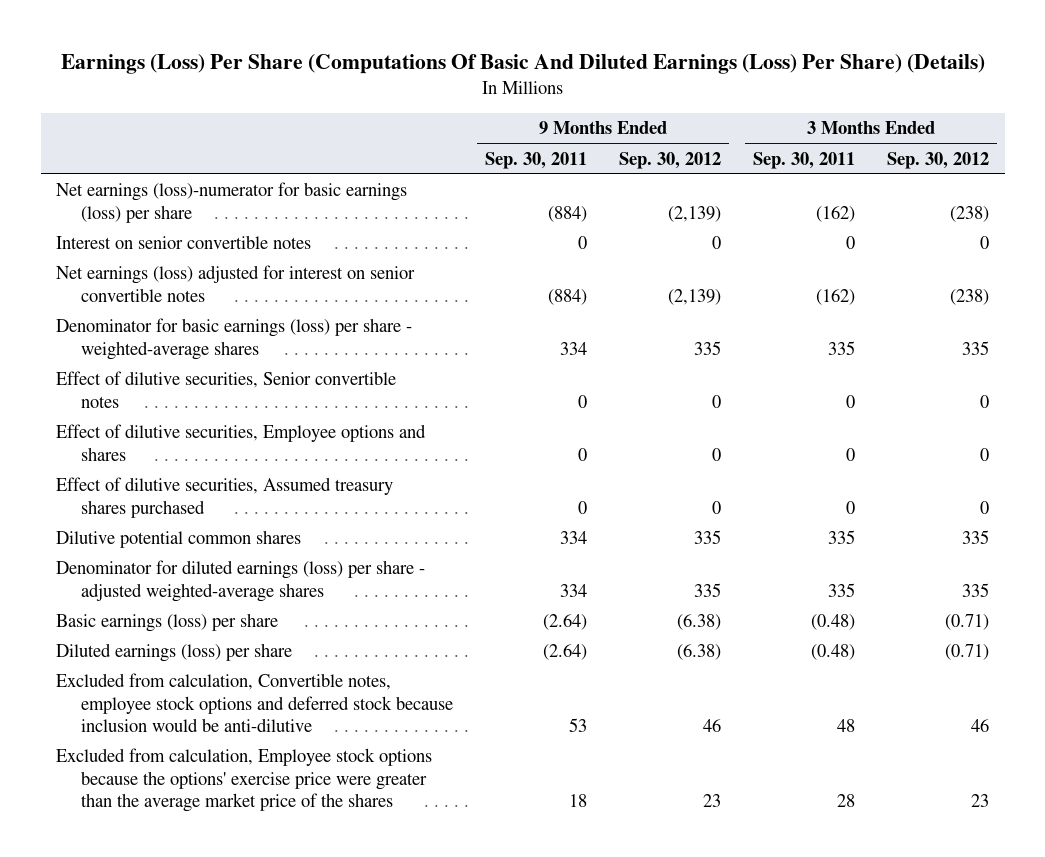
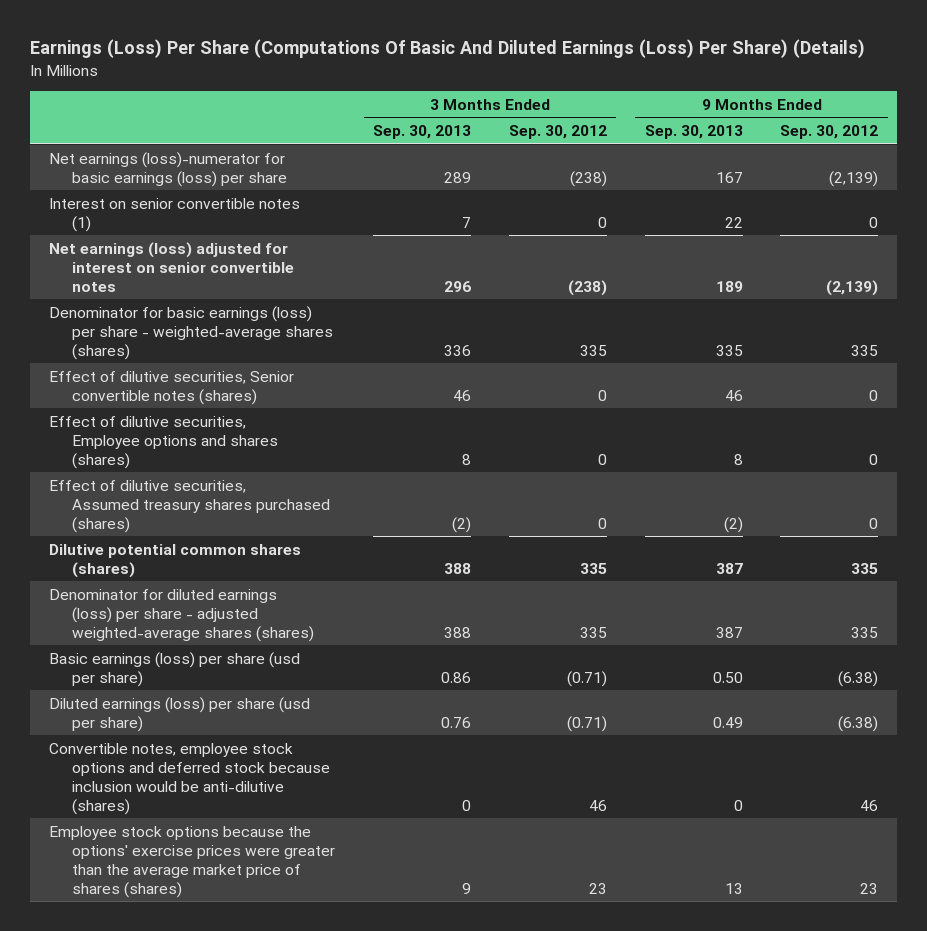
[484,151,587,169] Sep. 30, 2011 -> none
[752,151,855,169] Sep. 30, 2011 -> none
none -> [372,125,471,140] Sep. 30, 2013
none -> [644,125,743,140] Sep. 30, 2013
[56,235,312,250] Interest on senior convertible notes -> [48,197,300,232] Interest on senior convertible notes (1)
[56,318,413,360] Denominator for basic earnings (loss) per share - weighted-average shares -> [48,305,334,360] Denominator for basic earnings (loss) per share - weighted-average shares (shares)
[56,371,397,408] Effect of dilutive securities, Senior convertible notes -> [48,370,294,405] Effect of dilutive securities, Senior convertible notes (shares)
[56,424,427,461] Effect of dilutive securities, Employee options and shares -> [48,415,279,469] Effect of dilutive securities, Employee options and shares (shares)
[56,477,394,518] Effect of dilutive securities, Assumed treasury shares purchased -> [48,479,331,533] Effect of dilutive securities, Assumed treasury shares purchased (shares)
[56,530,302,549] Dilutive potential common shares -> [48,543,301,578] Dilutive potential common shares (shares)
[56,560,426,602] Denominator for diluted earnings (loss) per share - adjusted weighted-average shares -> [48,588,315,642] Denominator for diluted earnings (loss) per share - adjusted weighted-average shares (shares)
[56,613,279,633] Basic earnings (loss) per share -> [48,651,300,687] Basic earnings (loss) per share (usd per share)
[56,643,293,663] Diluted earnings (loss) per share -> [48,696,310,732] Diluted earnings (loss) per share (usd per share)
[56,673,453,732] Excluded from calculation, Convertible notes, employee stock options and deferred stock because inclusion would be anti-dilutive -> [48,742,331,815] Convertible notes, employee stock options and deferred stock because inclusion would be anti-dilutive (shares)
[56,748,433,812] Excluded from calculation, Employee stock options because the options' exercise price were greater than the average market price of the shares -> [48,825,336,898] Employee stock options because the options' exercise prices were greater than the average market price of shares (shares)

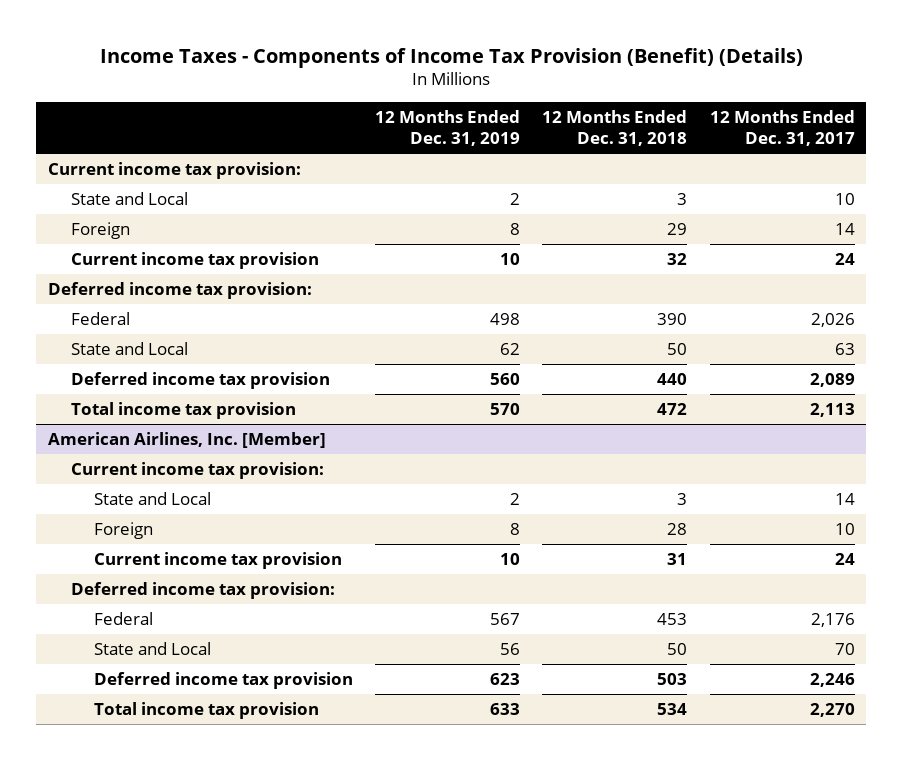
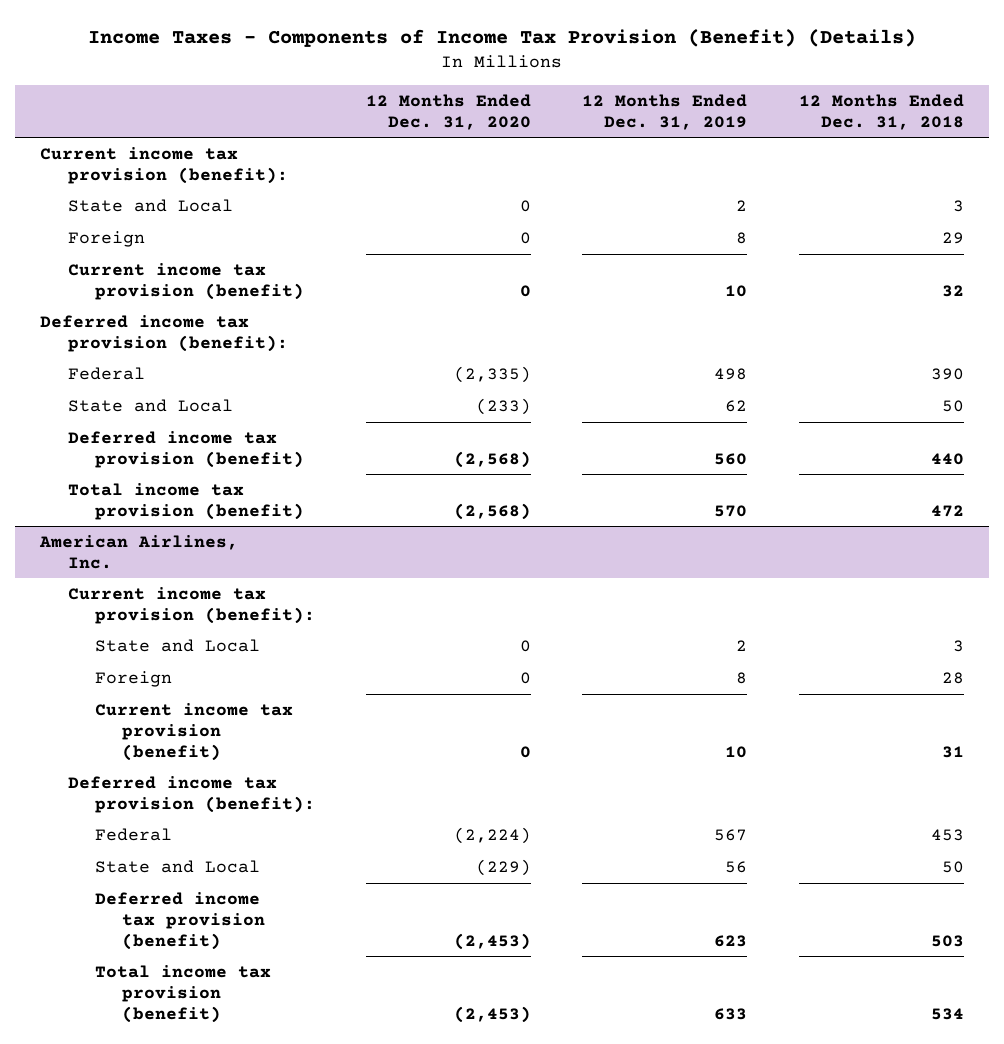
[709,109,855,147] 12 Months Ended Dec. 31, 2017 -> none
none -> [366,94,532,130] 12 Months Ended Dec. 31, 2020
[47,161,301,179] Current income tax provision: -> [40,147,288,184] Current income tax provision (benefit):
[70,251,319,269] Current income tax provision -> [67,263,304,300] Current income tax provision (benefit)
[47,281,312,299] Deferred income tax provision: -> [40,315,288,352] Deferred income tax provision (benefit):
[70,371,330,389] Deferred income tax provision -> [67,431,304,468] Deferred income tax provision (benefit)
[70,401,296,419] Total income tax provision -> [67,483,304,520] Total income tax provision (benefit)
[47,431,326,448] American Airlines, Inc. [Member] -> [39,535,239,569] American Airlines, Inc.
[70,461,324,479] Current income tax provision: -> [67,587,315,624] Current income tax provision (benefit):
[93,551,342,569] Current income tax provision -> [94,703,293,761] Current income tax provision (benefit)
[70,581,335,599] Deferred income tax provision: -> [67,776,315,813] Deferred income tax provision (benefit):
[93,671,353,689] Deferred income tax provision -> [94,892,266,950] Deferred income tax provision (benefit)
[93,701,319,719] Total income tax provision -> [94,965,271,1023] Total income tax provision (benefit)

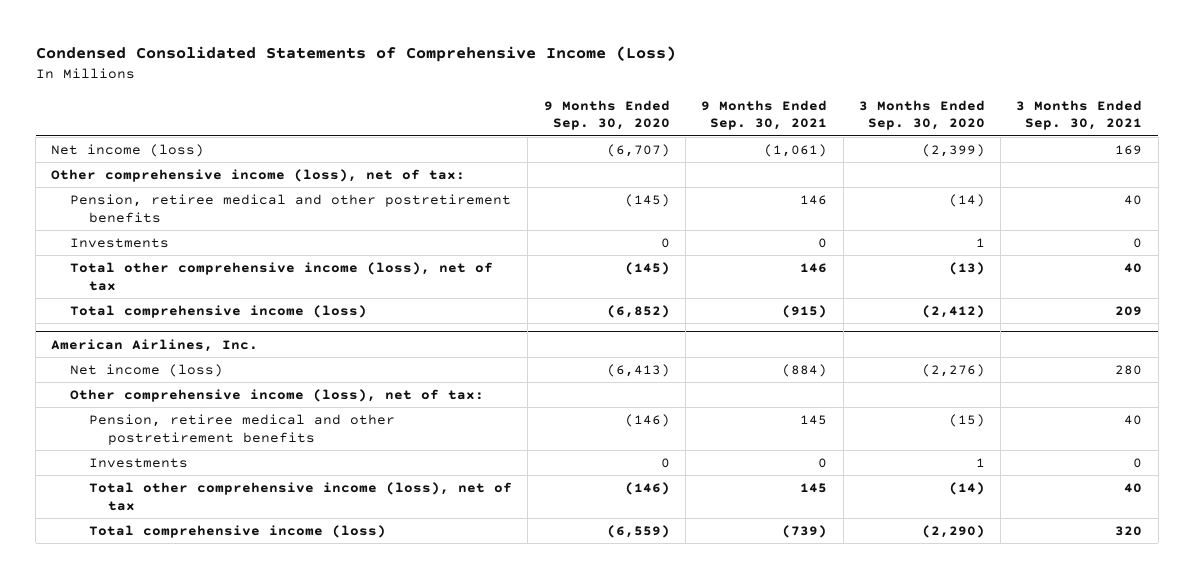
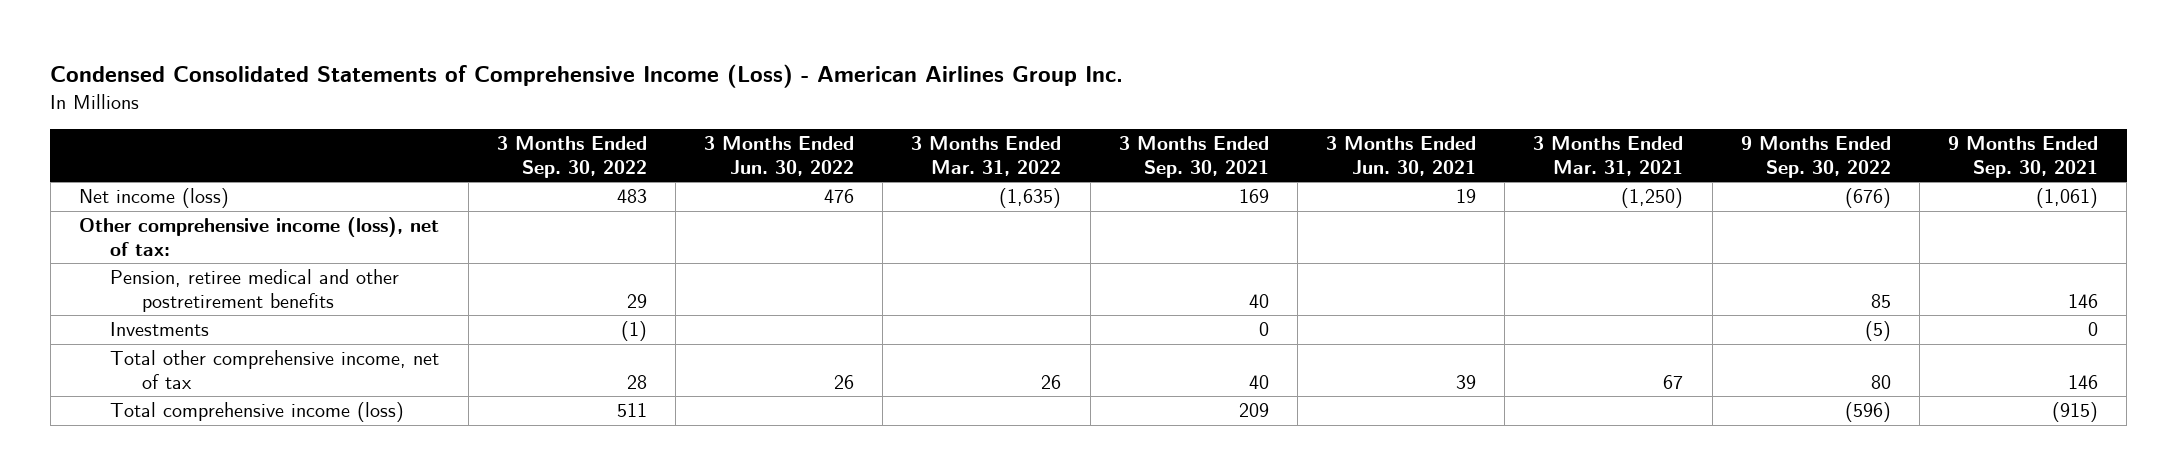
[35,46,676,63] Condensed Consolidated Statements of Comprehensive Income (Loss) -> [50,63,1124,88] Condensed Consolidated Statements of Comprehensive Income (Loss) - American Airlines Group Inc.
[543,99,670,131] 9 Months Ended Sep. 30, 2020 -> none
[858,99,985,131] 3 Months Ended Sep. 30, 2020 -> none
none -> [496,136,647,178] 3 Months Ended Sep. 30, 2022
none -> [704,136,855,176] 3 Months Ended Jun. 30, 2022
none -> [911,136,1062,176] 3 Months Ended Mar. 31, 2022
none -> [1326,136,1477,176] 3 Months Ended Jun. 30, 2021
none -> [1533,136,1684,176] 3 Months Ended Mar. 31, 2021
none -> [1740,136,1891,178] 9 Months Ended Sep. 30, 2022
[70,261,494,291] Total other comprehensive income (loss), net of tax -> [110,350,440,390] Total other comprehensive income, net of tax
[51,338,259,352] American Airlines, Inc. -> none
[70,363,224,377] Net income (loss) -> none
[70,388,485,402] Other comprehensive income (loss), net of tax: -> none
[88,413,395,445] Pension, retiree medical and other postretirement benefits -> none
[88,457,188,468] Investments -> none
[88,481,512,511] Total other comprehensive income (loss), net of tax -> none
[88,524,386,538] Total comprehensive income (loss) -> none

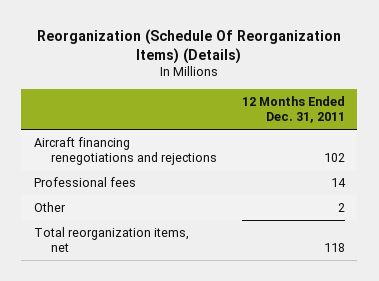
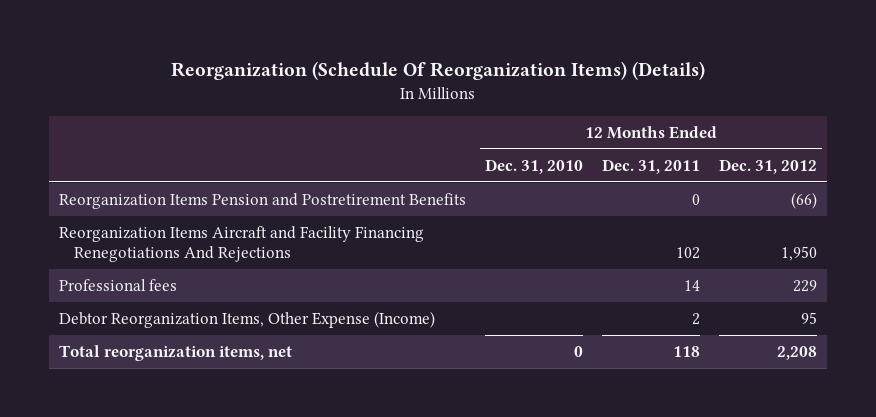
none -> [485,158,584,174] Dec. 31, 2010
none -> [719,158,818,174] Dec. 31, 2012
none -> [58,193,466,210] Reorganization Items Pension and Postretirement Benefits
[33,136,218,166] Aircraft financing renegotiations and rejections -> [58,226,424,263] Reorganization Items Aircraft and Facility Financing Renegotiations And Rejections
[33,201,66,212] Other -> [58,311,435,329] Debtor Reorganization Items, Other Expense (Income)

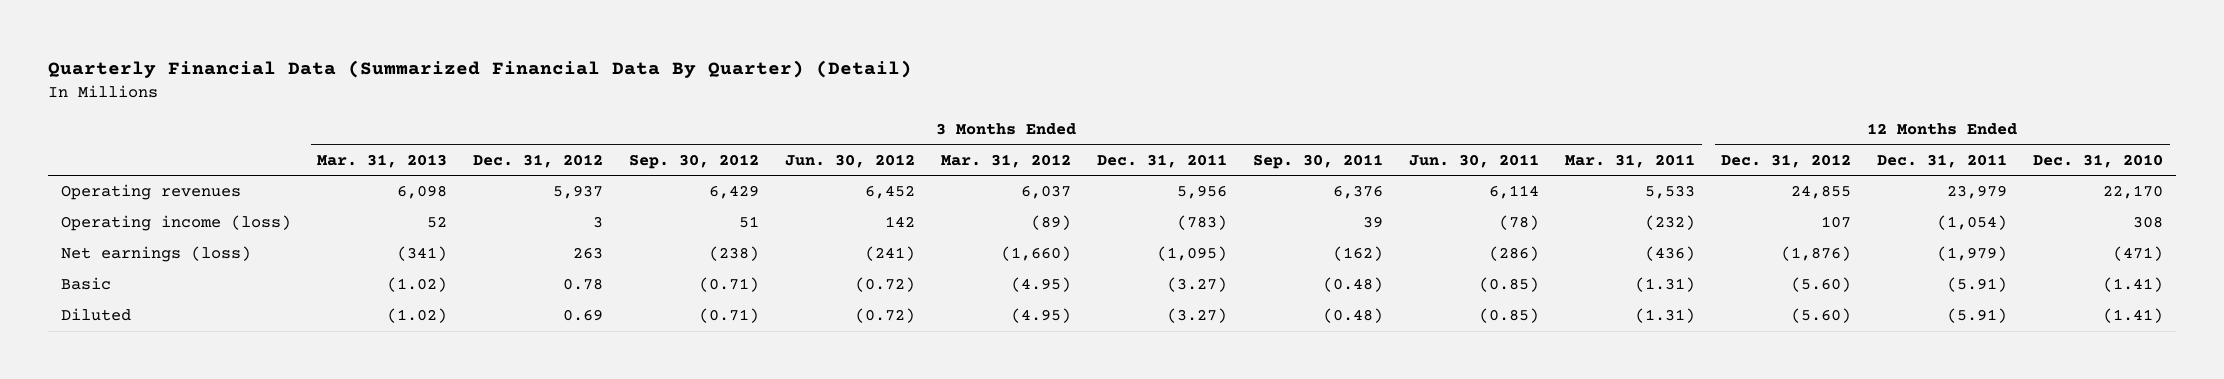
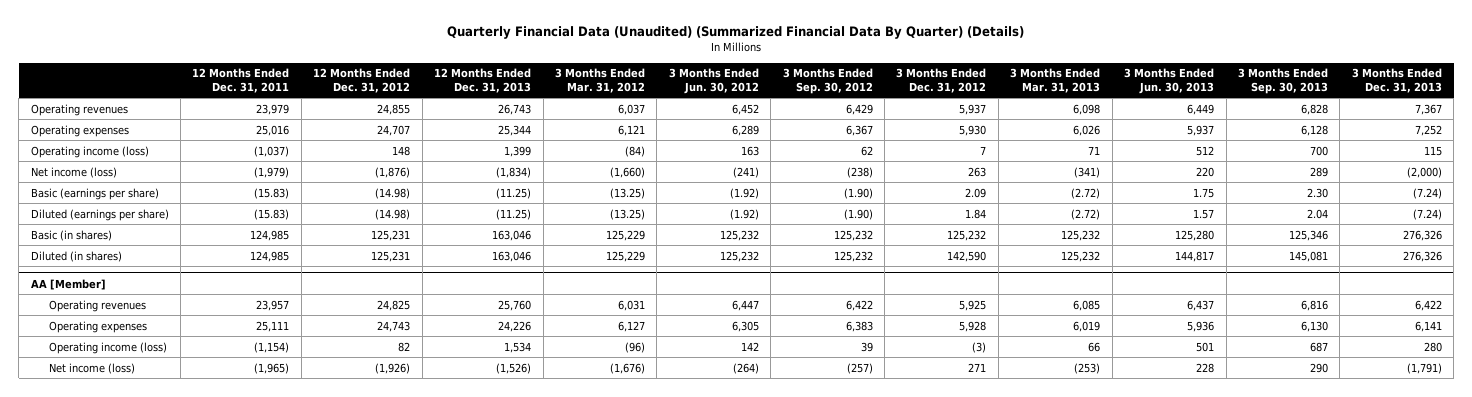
[48,60,913,79] Quarterly Financial Data (Summarized Financial Data By Quarter) (Detail) -> [447,26,1025,40] Quarterly Financial Data (Unaudited) (Summarized Financial Data By Quarter) (Details)
[1097,153,1228,168] Dec. 31, 2011 -> none
[1253,153,1384,169] Sep. 30, 2011 -> none
[1409,153,1540,168] Jun. 30, 2011 -> none
[1565,153,1696,168] Mar. 31, 2011 -> none
[2033,153,2164,168] Dec. 31, 2010 -> none
none -> [434,68,532,93] 12 Months Ended Dec. 31, 2013
none -> [1124,68,1215,94] 3 Months Ended Jun. 30, 2013
none -> [1237,68,1328,94] 3 Months Ended Sep. 30, 2013
none -> [1351,68,1442,93] 3 Months Ended Dec. 31, 2013
none -> [30,124,129,137] Operating expenses
[427,216,448,229] 52 -> [1088,145,1101,155] 71
[593,216,604,229] 3 -> [980,145,987,155] 7
[739,216,760,229] 51 -> [860,145,873,156] 62
[885,216,916,228] 142 -> [740,145,759,156] 163
[1031,215,1072,231] (89) -> [624,145,645,157] (84)
[1821,216,1852,229] 107 -> [392,145,411,156] 148
[1937,215,2008,231] (1,054) -> [254,145,290,157] (1,037)
[61,246,252,263] Net earnings (loss) -> [30,166,117,178] Net income (loss)
[61,277,112,291] Basic -> [30,187,159,200] Basic (earnings per share)
[387,277,448,293] (1.02) -> [1071,187,1101,199] (2.72)
[563,278,604,291] 0.78 -> [965,187,987,198] 2.09
[699,277,760,293] (0.71) -> [843,187,873,199] (1.90)
[855,277,916,293] (0.72) -> [729,187,759,199] (1.92)
[1011,277,1072,293] (4.95) -> [609,187,645,199] (13.25)
[1791,277,1852,293] (5.60) -> [375,187,411,199] (14.98)
[1947,277,2008,293] (5.91) -> [254,187,290,199] (15.83)
[61,308,132,322] Diluted -> [30,208,169,221] Diluted (earnings per share)
[387,308,448,324] (1.02) -> [1071,208,1101,220] (2.72)
[563,309,604,322] 0.69 -> [965,208,987,219] 1.84
[699,308,760,324] (0.71) -> [843,208,873,220] (1.90)
[855,308,916,324] (0.72) -> [729,208,759,220] (1.92)
[1011,308,1072,324] (4.95) -> [609,208,645,220] (13.25)
[1791,308,1852,324] (5.60) -> [375,208,411,220] (14.98)
[1947,308,2008,324] (5.91) -> [254,208,290,220] (15.83)
none -> [30,229,112,241] Basic (in shares)
none -> [30,250,122,262] Diluted (in shares)
none -> [30,278,106,290] AA [Member]
none -> [48,299,146,312] Operating revenues
none -> [48,320,147,333] Operating expenses
none -> [48,341,167,354] Operating income (loss)
none -> [48,362,135,374] Net income (loss)

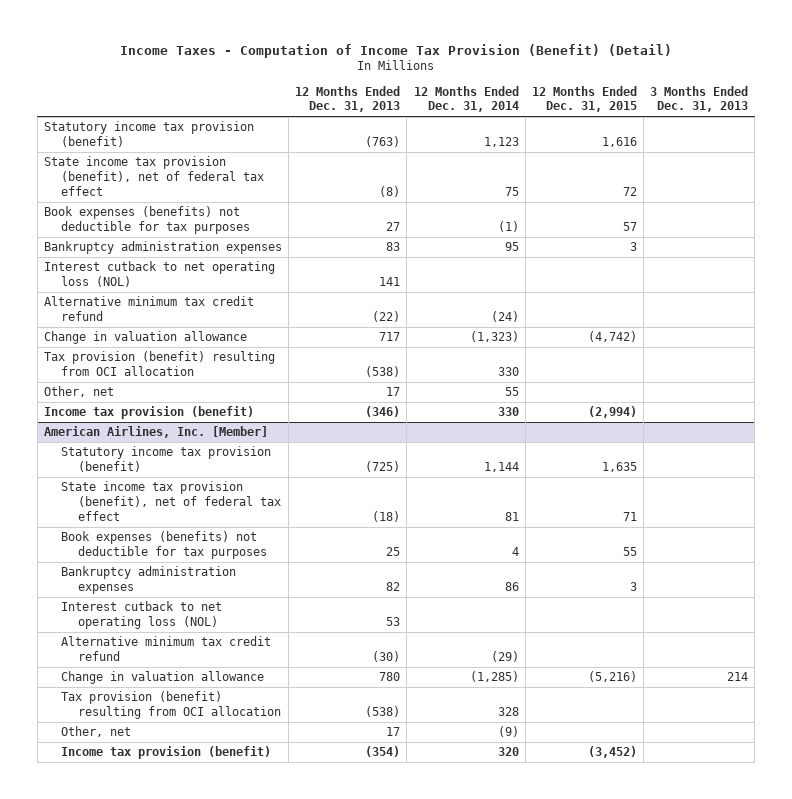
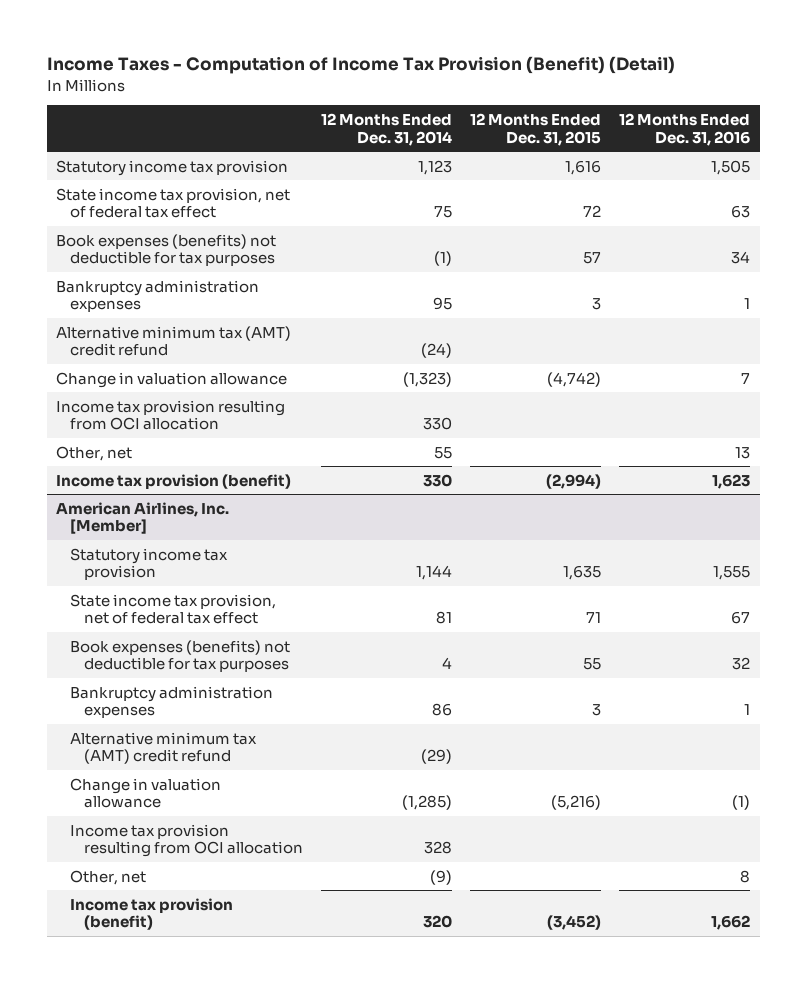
[295,85,401,113] 12 Months Ended Dec. 31, 2013 -> none
[650,85,749,113] 3 Months Ended Dec. 31, 2013 -> none
none -> [619,112,751,146] 12 Months Ended Dec. 31, 2016
[43,121,254,147] Statutory income tax provision (benefit) -> [56,159,289,176] Statutory income tax provision
[43,156,264,196] State income tax provision (benefit), net of federal tax effect -> [56,187,291,219] State income tax provision, net of federal tax effect
[43,261,275,287] Interest cutback to net operating loss (NOL) -> none
[43,296,254,321] Alternative minimum tax credit refund -> [56,325,292,357] Alternative minimum tax (AMT) credit refund
[43,351,275,376] Tax provision (benefit) resulting from OCI allocation -> [56,399,286,431] Income tax provision resulting from OCI allocation
[60,446,271,472] Statutory income tax provision (benefit) -> [70,547,229,581] Statutory income tax provision
[60,481,281,521] State income tax provision (benefit), net of federal tax effect -> [70,593,277,625] State income tax provision, net of federal tax effect
[60,601,222,629] Interest cutback to net operating loss (NOL) -> none
[60,636,271,661] Alternative minimum tax credit refund -> [70,731,258,765] Alternative minimum tax (AMT) credit refund
[60,691,281,719] Tax provision (benefit) resulting from OCI allocation -> [70,823,303,858] Income tax provision resulting from OCI allocation

